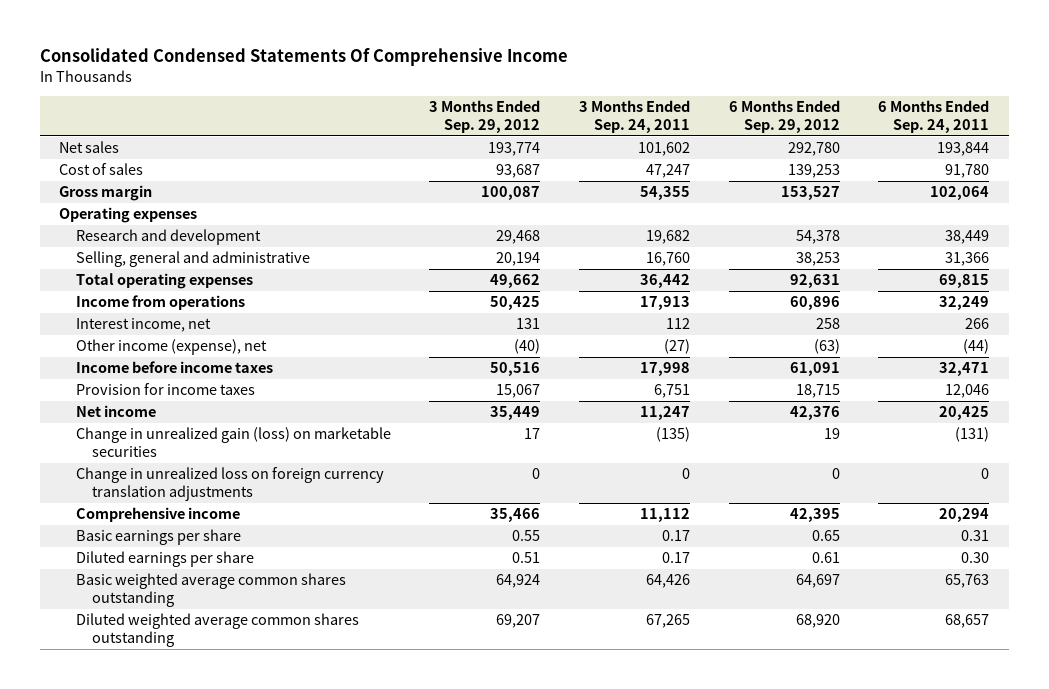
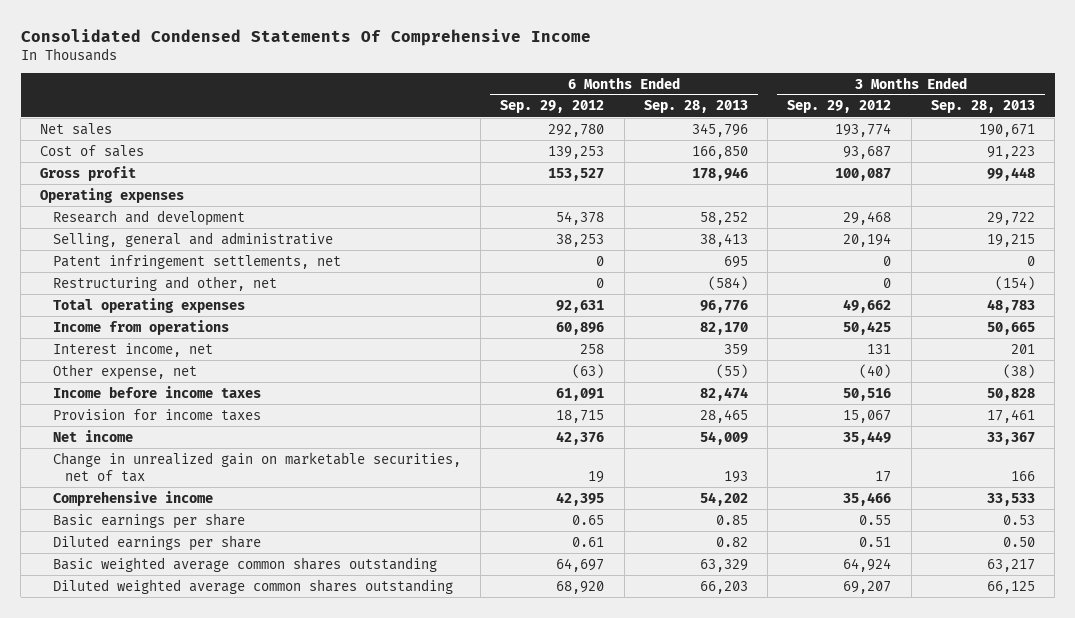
[578,100,690,134] 3 Months Ended Sep. 24, 2011 -> none
[878,100,990,134] 6 Months Ended Sep. 24, 2011 -> none
none -> [643,100,748,114] Sep. 28, 2013
none -> [930,100,1035,114] Sep. 28, 2013
[59,185,153,202] Gross margin -> [40,165,137,181] Gross profit
none -> [52,254,341,269] Patent infringement settlements, net
none -> [52,275,277,291] Restructuring and other, net
[75,339,267,356] Other income (expense), net -> [52,363,197,380] Other expense, net
[75,467,384,502] Change in unrealized loss on foreign currency translation adjustments -> none
[75,427,391,458] Change in unrealized gain (loss) on marketable securities -> [52,451,461,482] Change in unrealized gain on marketable securities, net of tax

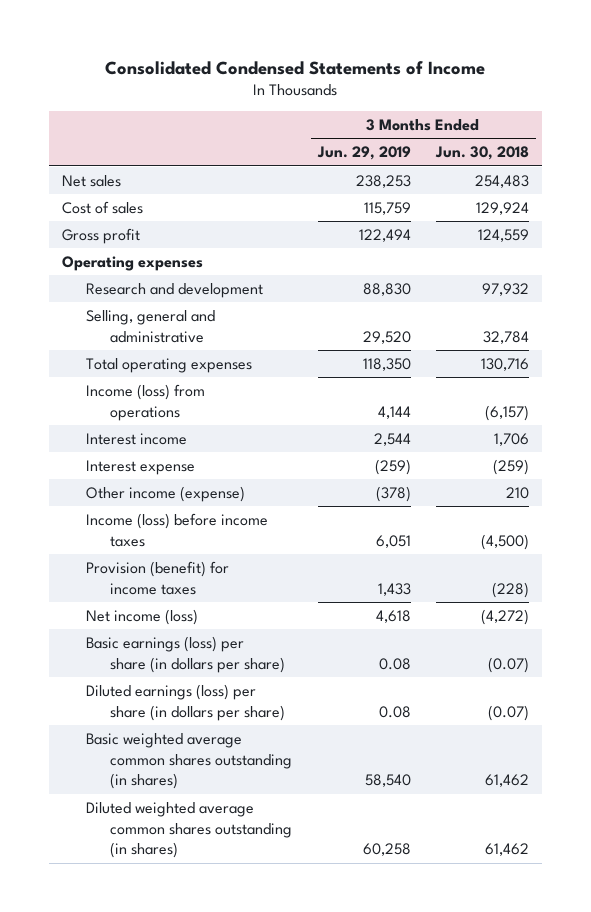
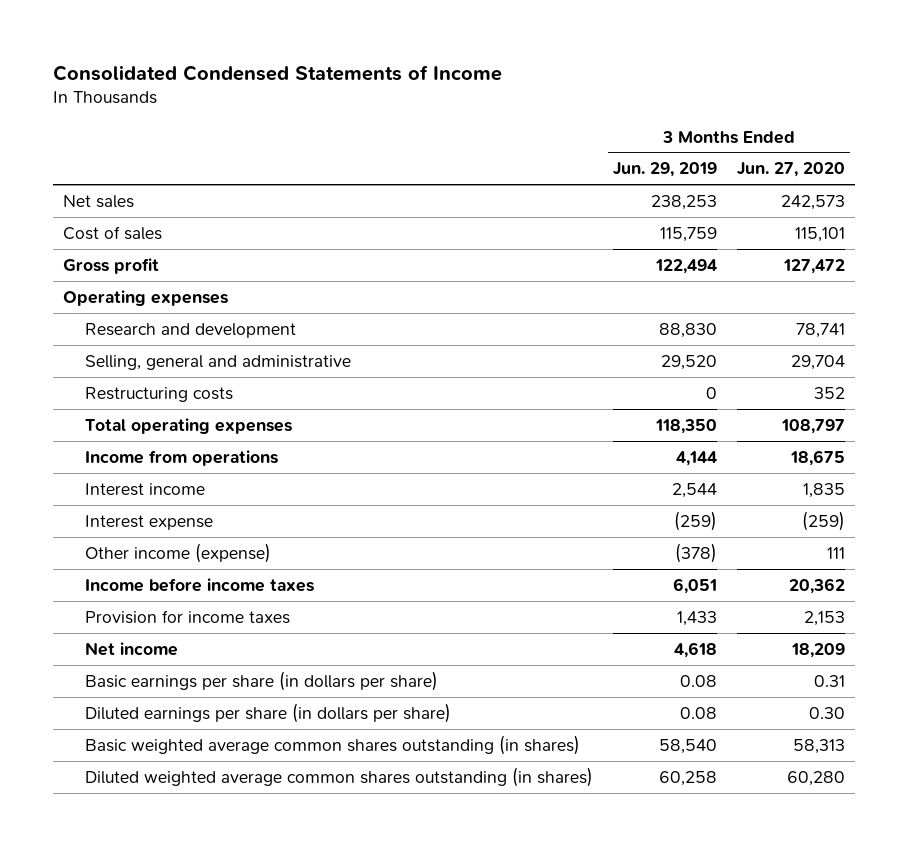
[435,146,530,161] Jun. 30, 2018 -> none
none -> [736,162,845,178] Jun. 27, 2020
none -> [84,386,233,402] Restructuring costs
[85,383,205,421] Income (loss) from operations -> [84,449,278,466] Income from operations
[85,512,268,547] Income (loss) before income taxes -> [84,577,314,592] Income before income taxes
[85,560,229,595] Provision (benefit) for income taxes -> [84,609,290,624] Provision for income taxes
[85,608,198,625] Net income (loss) -> [84,641,178,656] Net income
[85,635,286,673] Basic earnings (loss) per share (in dollars per share) -> [84,670,438,691] Basic earnings per share (in dollars per share)
[85,683,286,721] Diluted earnings (loss) per share (in dollars per share) -> [84,702,451,723] Diluted earnings per share (in dollars per share)

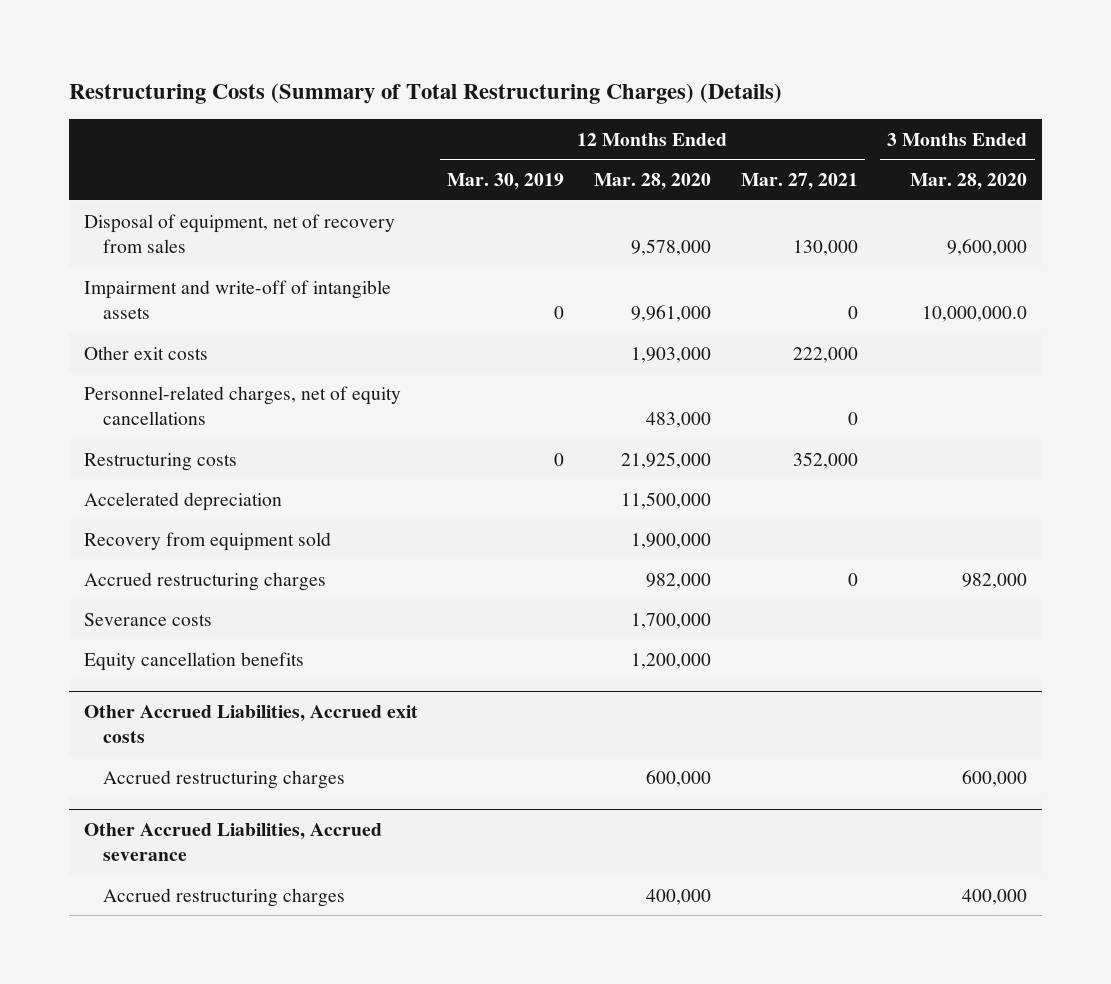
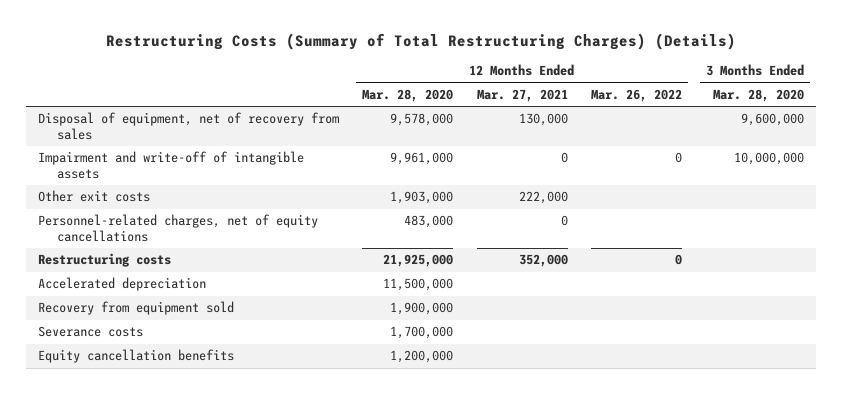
[447,173,565,191] Mar. 30, 2019 -> none
none -> [591,88,683,102] Mar. 26, 2022
[922,305,1028,322] 10,000,000.0 -> [733,152,804,166] 10,000,000
[83,571,326,591] Accrued restructuring charges -> none
[83,705,418,744] Other Accrued Liabilities, Accrued exit costs -> none
[102,769,345,789] Accrued restructuring charges -> none
[83,823,382,862] Other Accrued Liabilities, Accrued severance -> none
[102,887,345,907] Accrued restructuring charges -> none

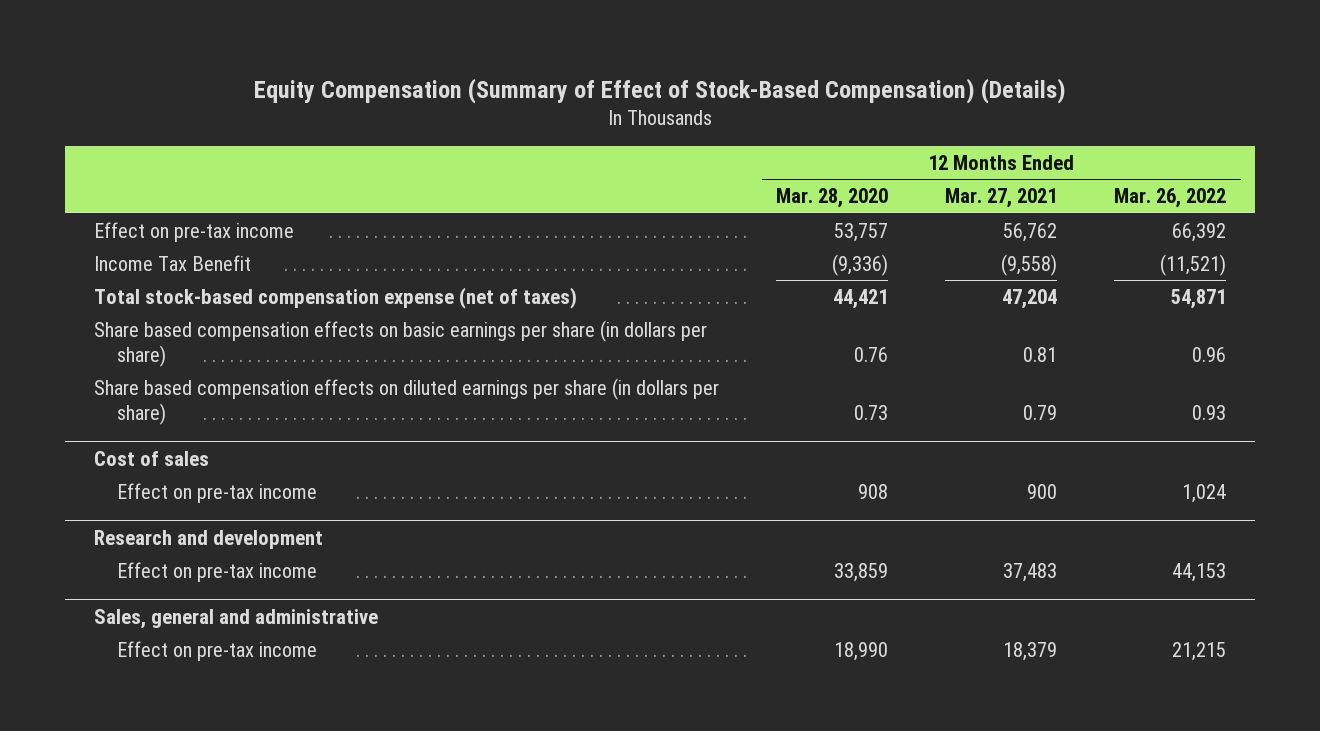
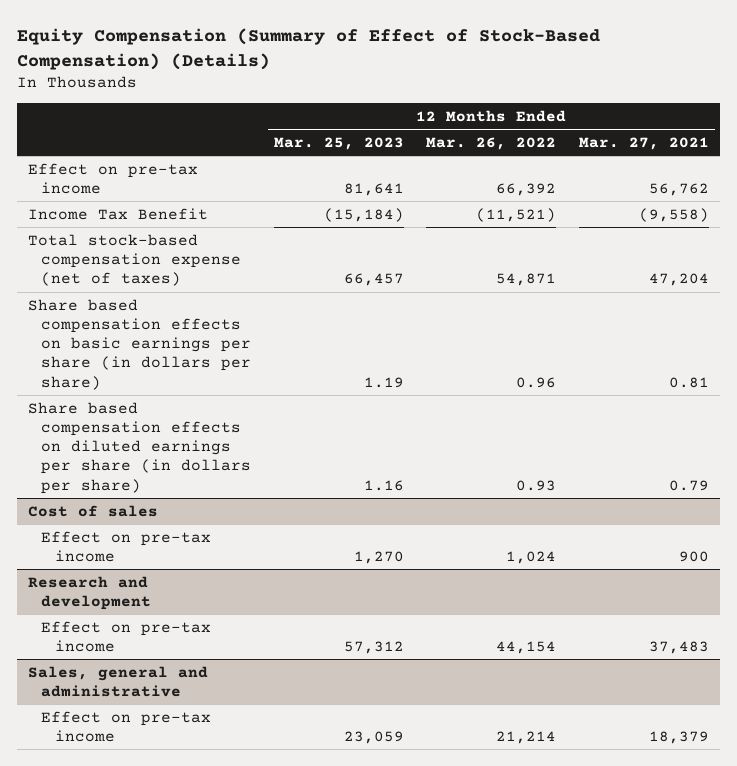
[776,188,889,209] Mar. 28, 2020 -> none
none -> [273,137,404,151] Mar. 25, 2023
[1172,562,1227,582] 44,153 -> [496,640,557,654] 44,154
[1172,641,1227,661] 21,215 -> [496,730,557,744] 21,214

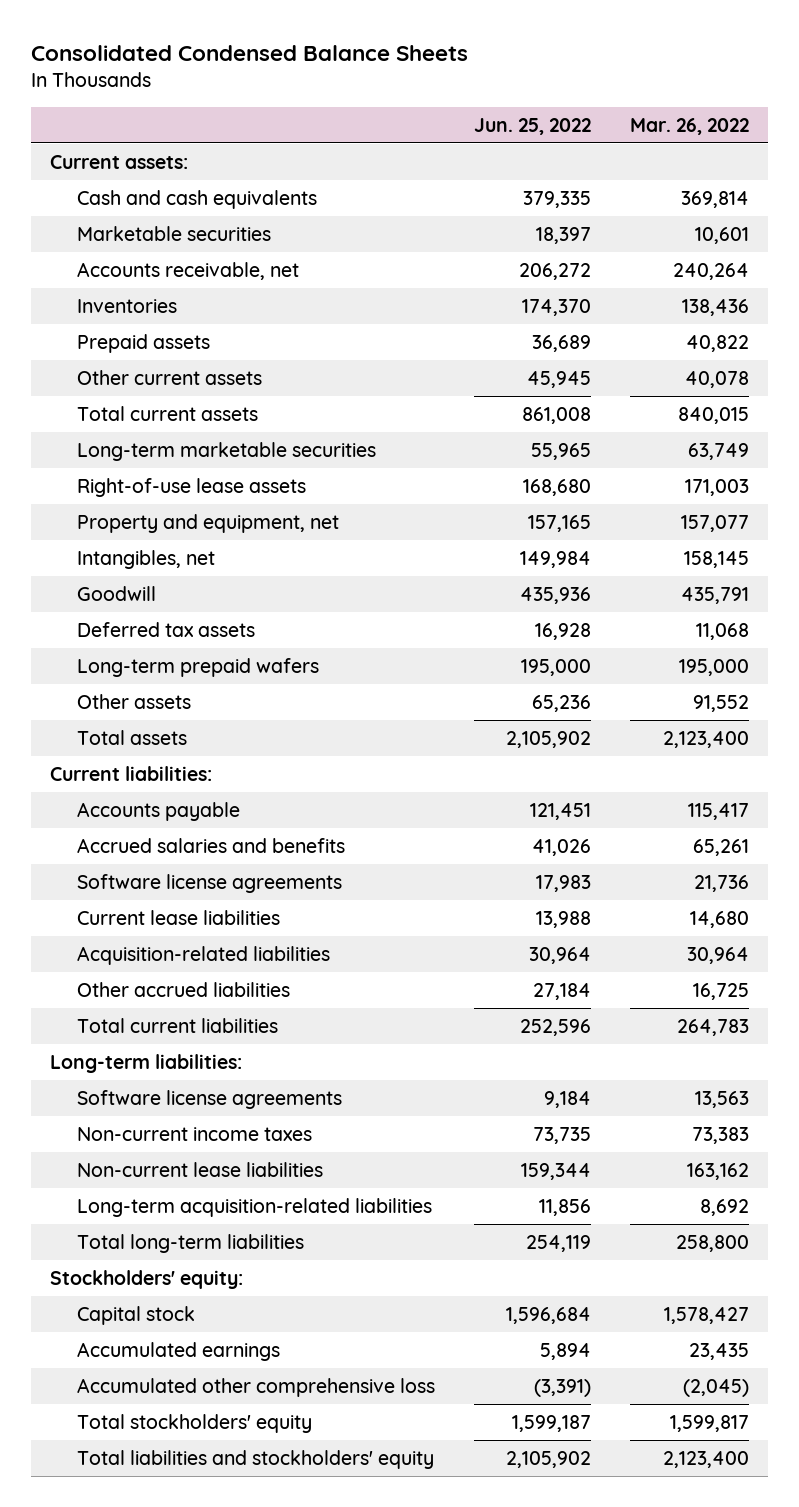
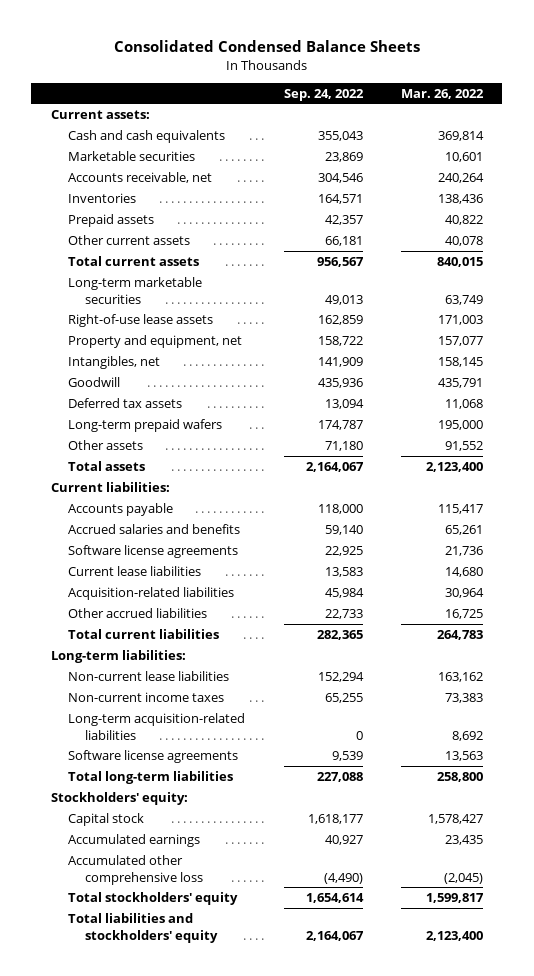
[473,117,591,135] Jun. 25, 2022 -> none
none -> [283,88,364,101] Sep. 24, 2022
[76,1126,312,1141] Non-current income taxes -> [67,691,224,702] Non-current income taxes
[76,1089,342,1109] Software license agreements -> [67,749,238,763] Software license agreements

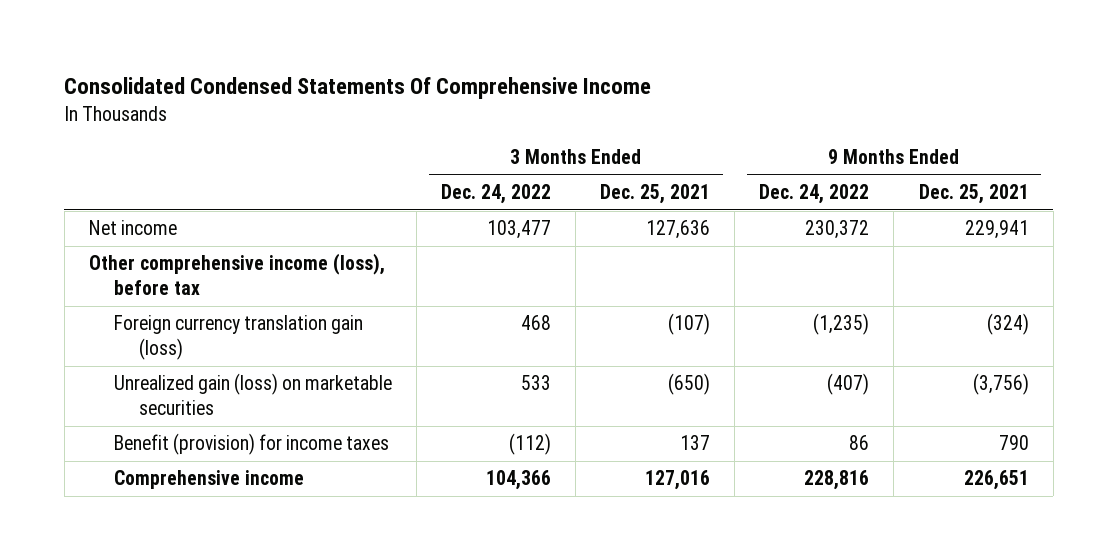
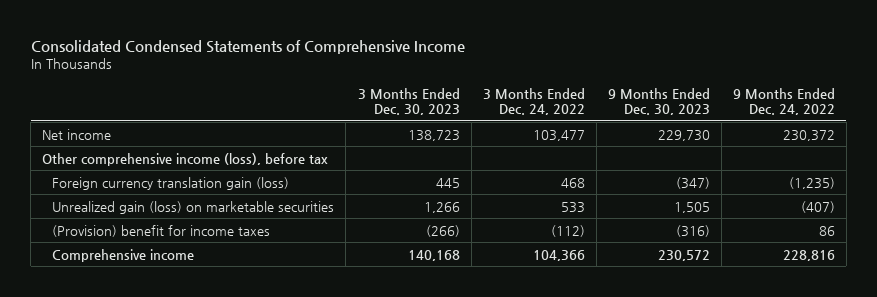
[64,77,652,100] Consolidated Condensed Statements Of Comprehensive Income -> [30,39,465,54] Consolidated Condensed Statements of Comprehensive Income
[600,184,711,205] Dec. 25, 2021 -> none
[918,184,1029,205] Dec. 25, 2021 -> none
none -> [357,88,460,116] 3 Months Ended Dec. 30, 2023
none -> [607,88,710,116] 9 Months Ended Dec. 30, 2023
[113,433,389,456] Benefit (provision) for income taxes -> [52,224,271,237] (Provision) benefit for income taxes

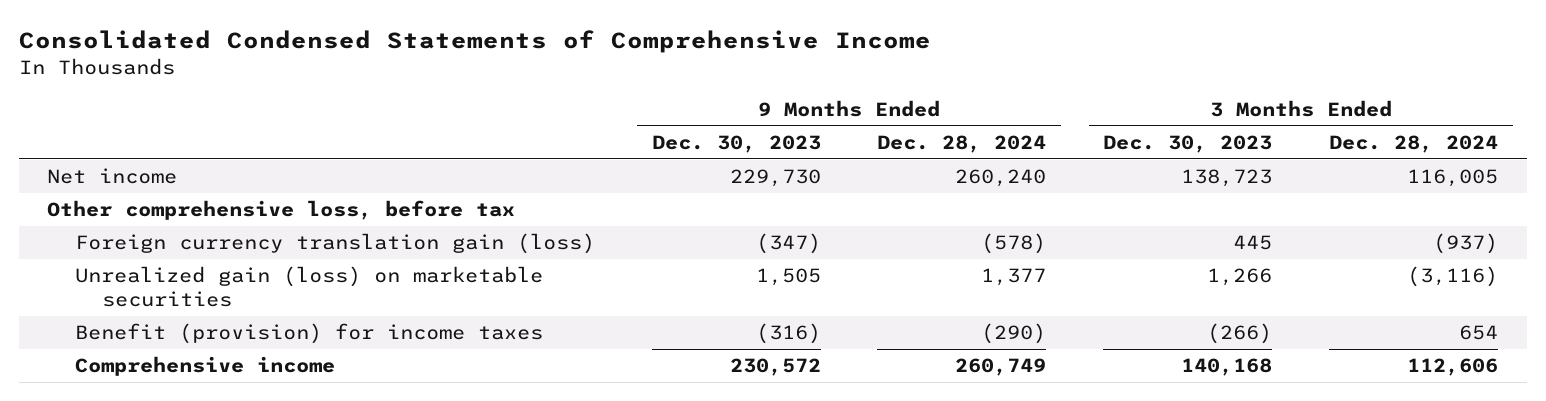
[482,88,585,116] 3 Months Ended Dec. 24, 2022 -> none
[732,88,835,116] 9 Months Ended Dec. 24, 2022 -> none
none -> [877,134,1047,153] Dec. 28, 2024
none -> [1329,134,1499,153] Dec. 28, 2024
[42,152,329,166] Other comprehensive income (loss), before tax -> [47,199,516,220] Other comprehensive loss, before tax
[52,224,271,237] (Provision) benefit for income taxes -> [74,322,543,344] Benefit (provision) for income taxes

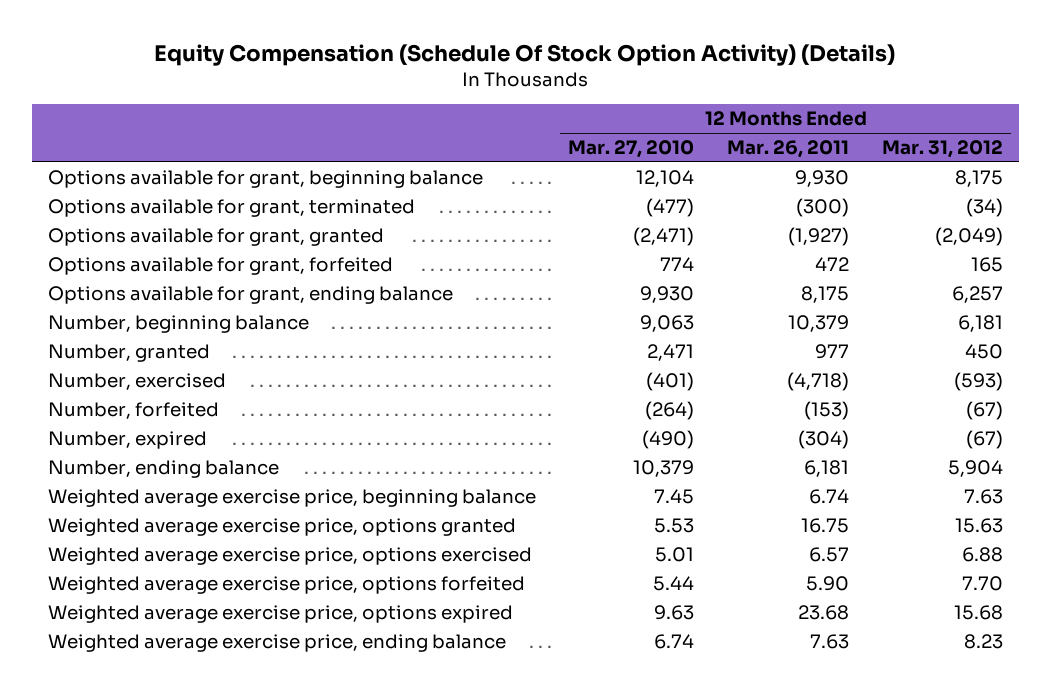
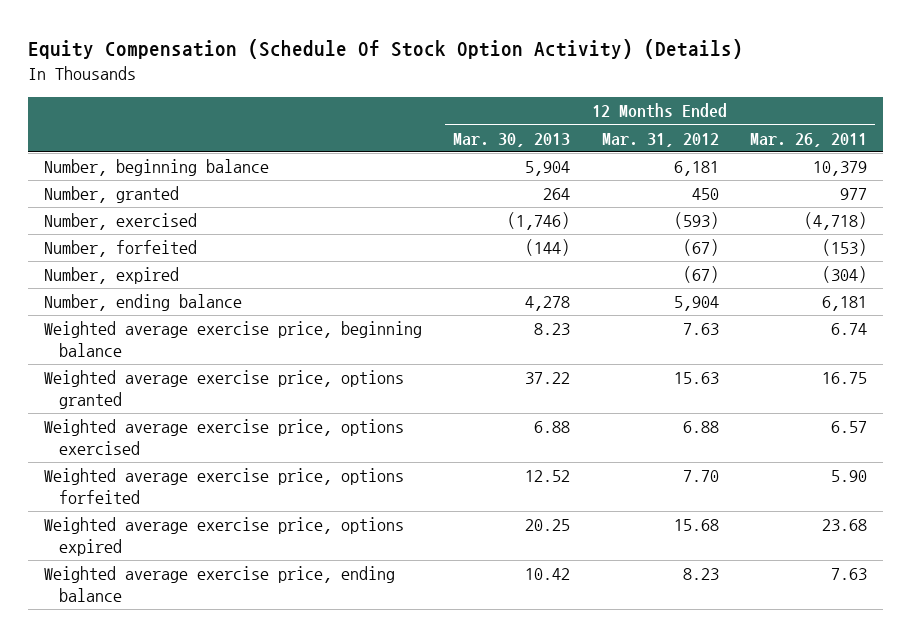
[568,140,695,159] Mar. 27, 2010 -> none
none -> [453,132,571,147] Mar. 30, 2013
[47,170,483,189] Options available for grant, beginning balance -> none
[47,199,415,218] Options available for grant, terminated -> none
[47,228,384,247] Options available for grant, granted -> none
[47,257,393,276] Options available for grant, forfeited -> none
[47,286,453,305] Options available for grant, ending balance -> none

